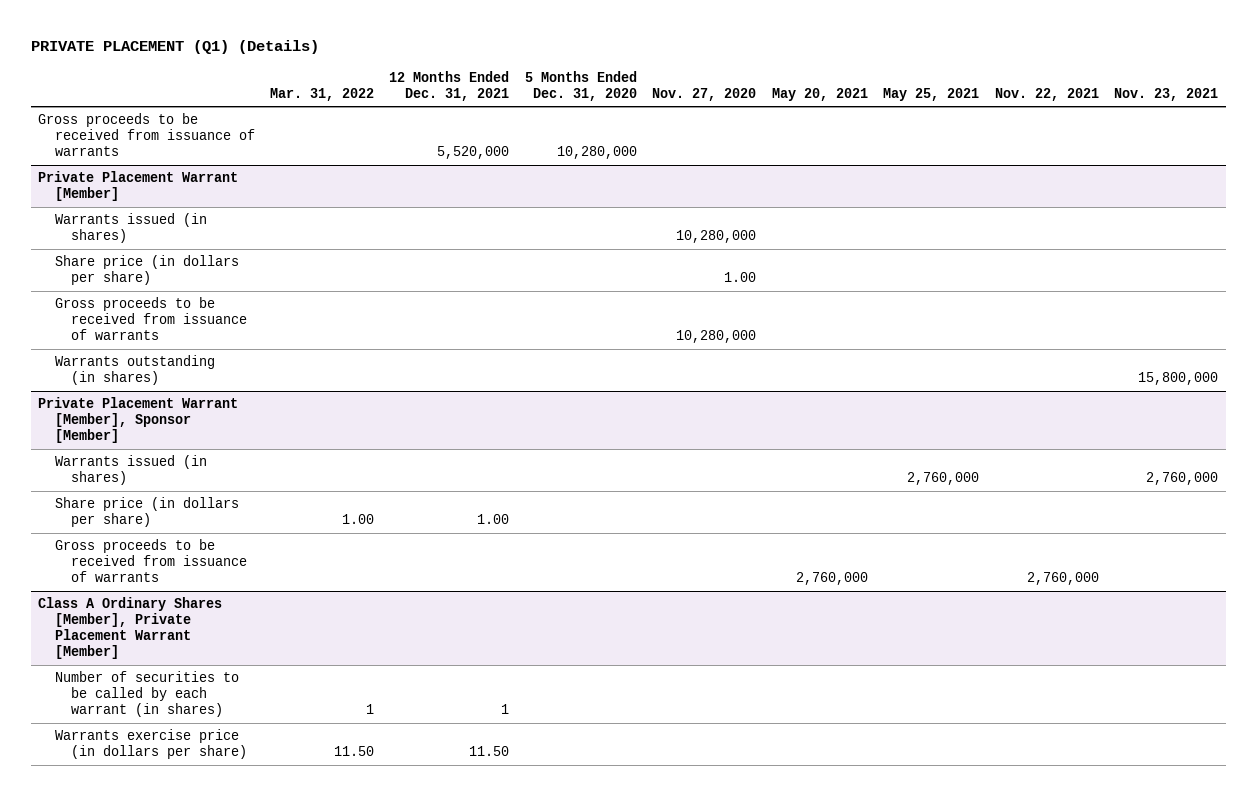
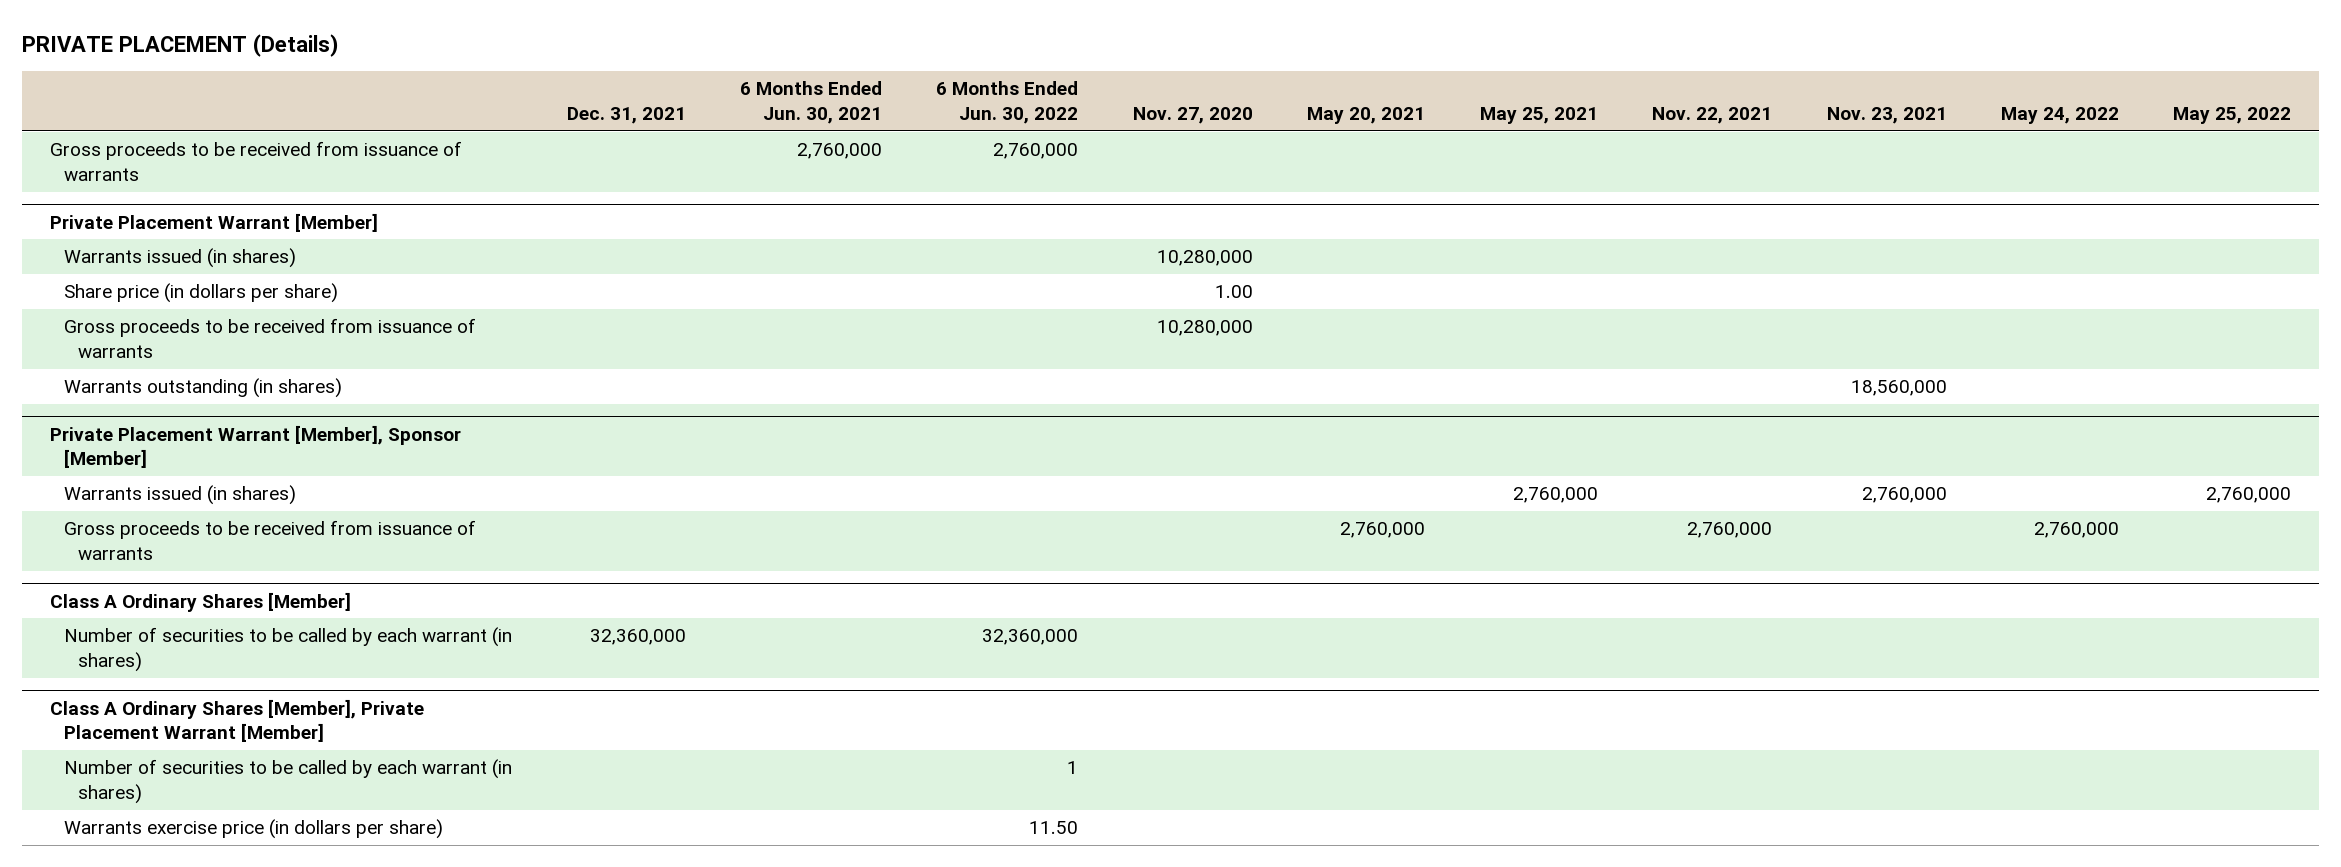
[30,40,319,55] PRIVATE PLACEMENT (Q1) (Details) -> [22,34,340,58] PRIVATE PLACEMENT (Details)
[270,87,375,101] Mar. 31, 2022 -> none
[389,70,510,101] 12 Months Ended Dec. 31, 2021 -> none
[524,70,637,101] 5 Months Ended Dec. 31, 2020 -> none
none -> [566,107,686,125] Dec. 31, 2021
none -> [739,81,882,125] 6 Months Ended Jun. 30, 2021
none -> [936,81,1079,125] 6 Months Ended Jun. 30, 2022
none -> [2000,107,2119,125] May 24, 2022
none -> [2173,107,2292,125] May 25, 2022
[1138,372,1219,386] 15,800,000 -> [1850,380,1947,397] 18,560,000
[54,497,239,528] Share price (in dollars per share) -> none
none -> [49,591,351,612] Class A Ordinary Shares [Member]
none -> [64,627,513,673] Number of securities to be called by each warrant (in shares)

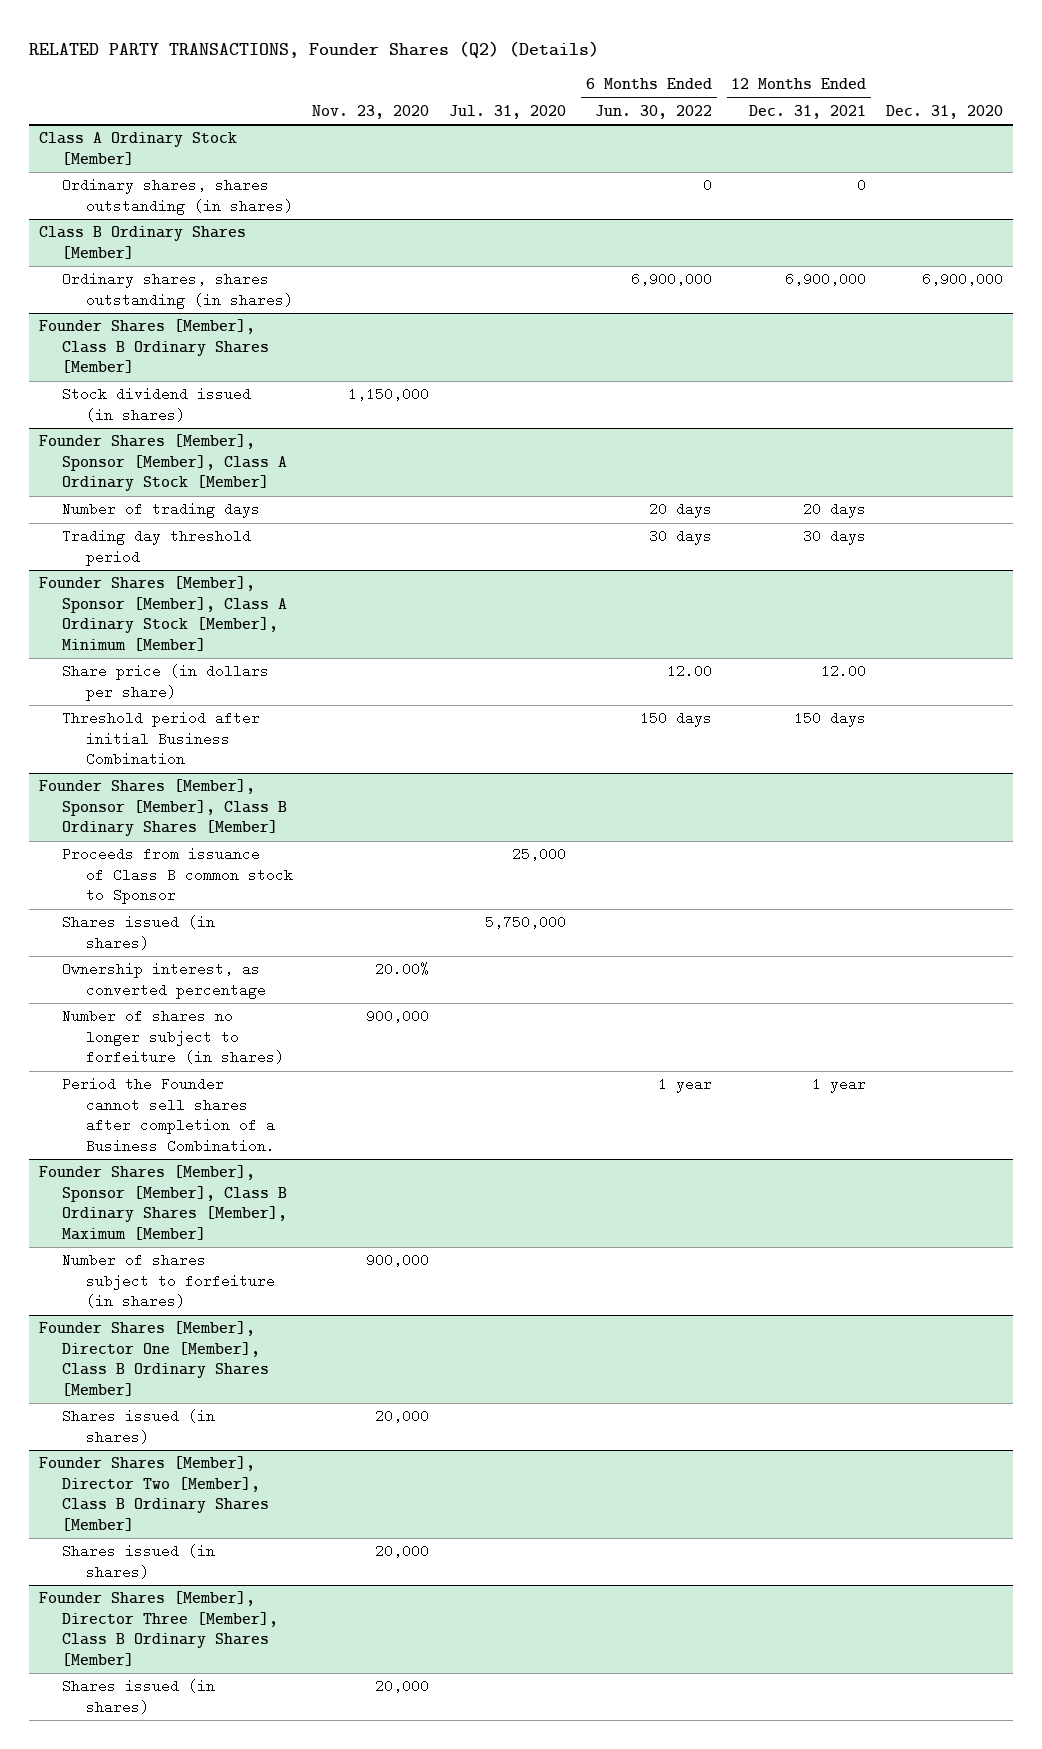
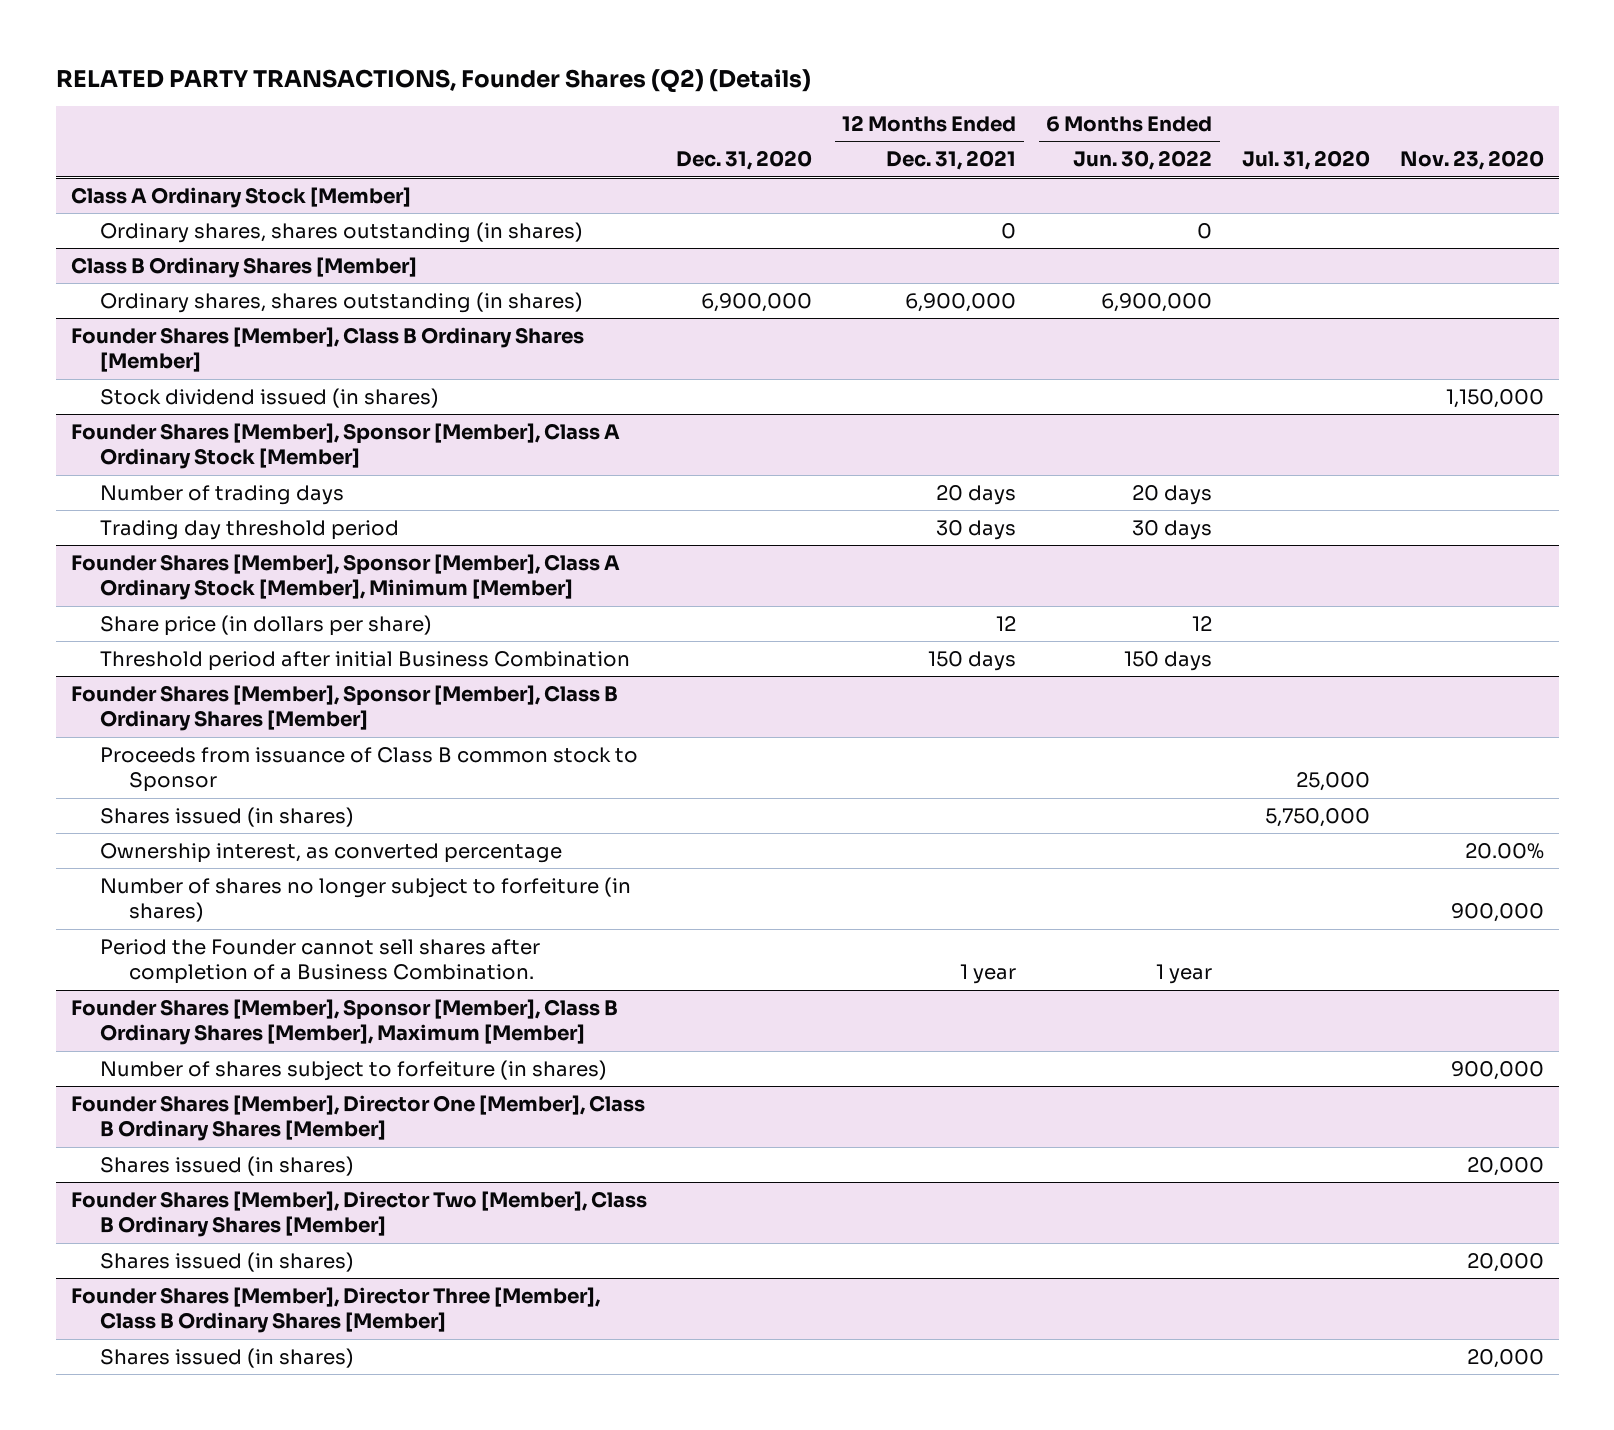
[666,664,712,679] 12.00 -> [1192,615,1213,631] 12
[821,664,867,679] 12.00 -> [996,615,1017,631] 12

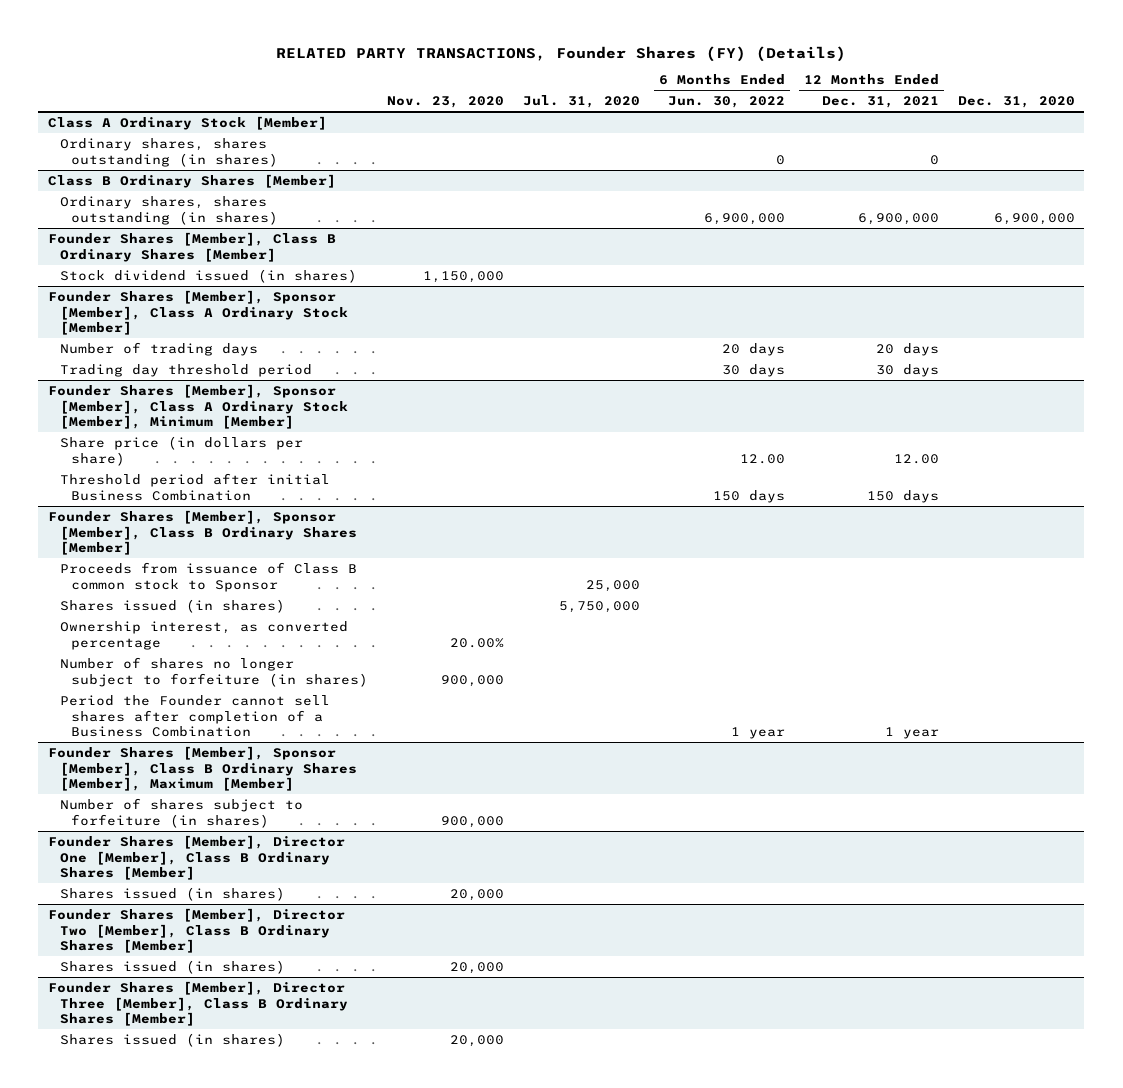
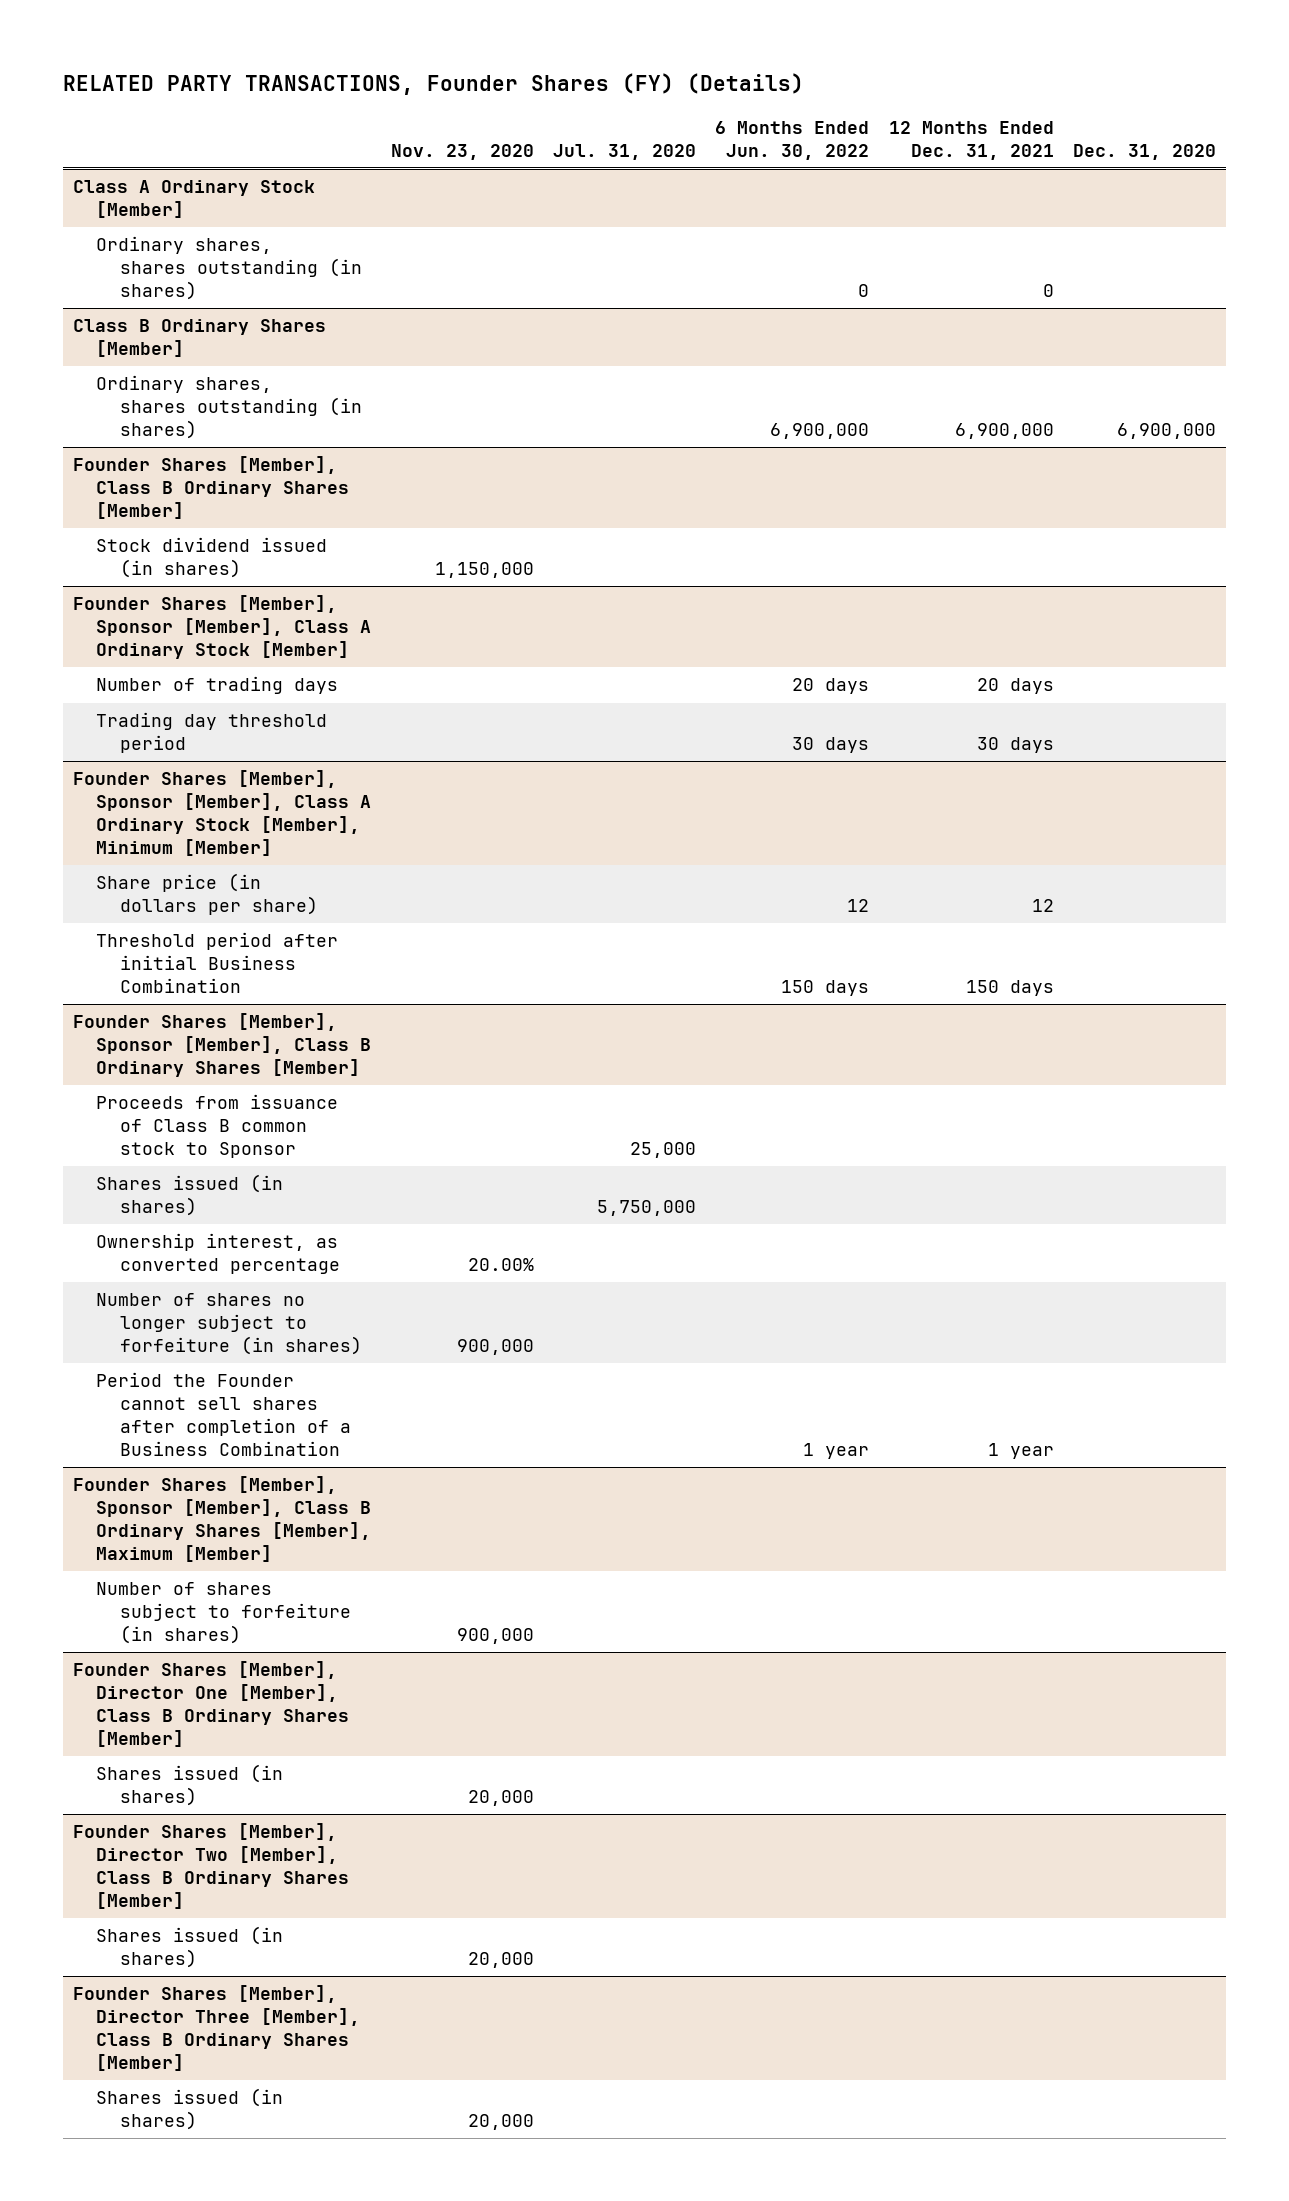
[740,453,786,464] 12.00 -> [847,899,870,913] 12
[894,453,940,464] 12.00 -> [1031,899,1054,913] 12

